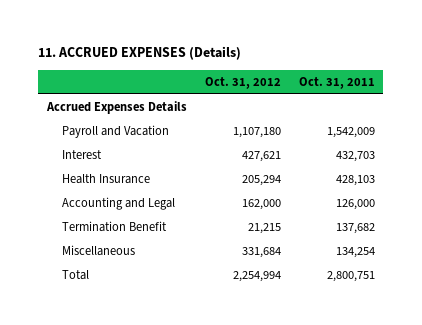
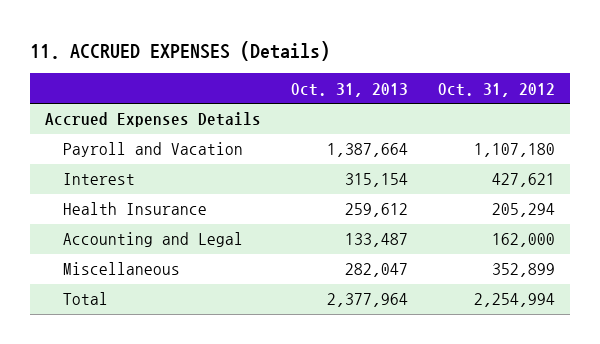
[298,76,375,89] Oct. 31, 2011 -> none
none -> [291,82,409,97] Oct. 31, 2013
[61,221,167,233] Termination Benefit -> none
[241,247,281,259] 331,684 -> [491,263,555,278] 352,899

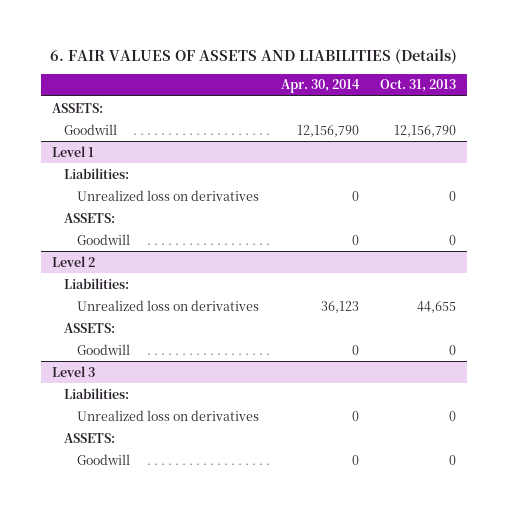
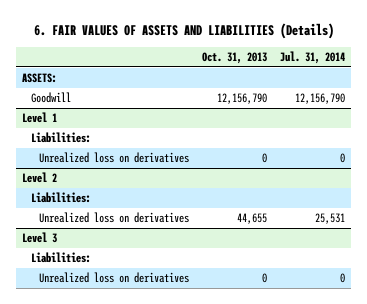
[280,79,360,94] Apr. 30, 2014 -> none
none -> [279,50,345,64] Jul. 31, 2014
[64,212,116,223] ASSETS: -> none
[76,233,130,245] Goodwill -> none
[64,322,116,333] ASSETS: -> none
[76,343,130,355] Goodwill -> none
[64,432,116,443] ASSETS: -> none
[76,453,130,465] Goodwill -> none

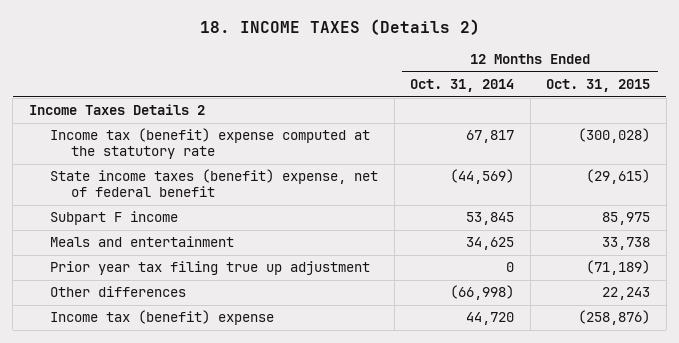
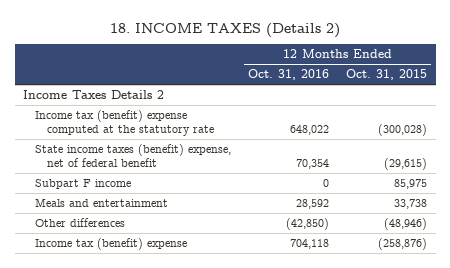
[410,79,515,93] Oct. 31, 2014 -> none
none -> [248,69,330,81] Oct. 31, 2016
[50,261,371,276] Prior year tax filing true up adjustment -> none
[602,287,651,301] 22,243 -> [384,217,428,230] (48,946)

